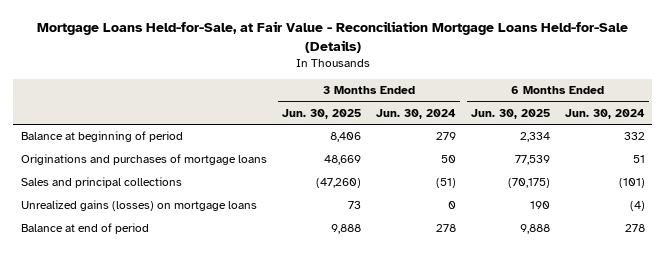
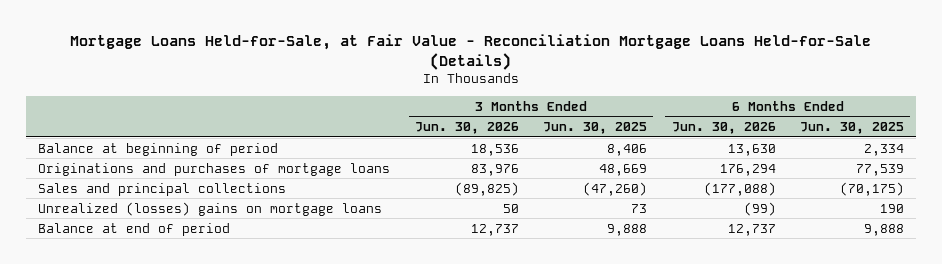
[375,108,456,119] Jun. 30, 2024 -> none
[564,108,645,119] Jun. 30, 2024 -> none
none -> [414,122,519,135] Jun. 30, 2026
none -> [671,122,776,135] Jun. 30, 2026
[20,200,257,212] Unrealized gains (losses) on mortgage loans -> [38,201,383,216] Unrealized (losses) gains on mortgage loans

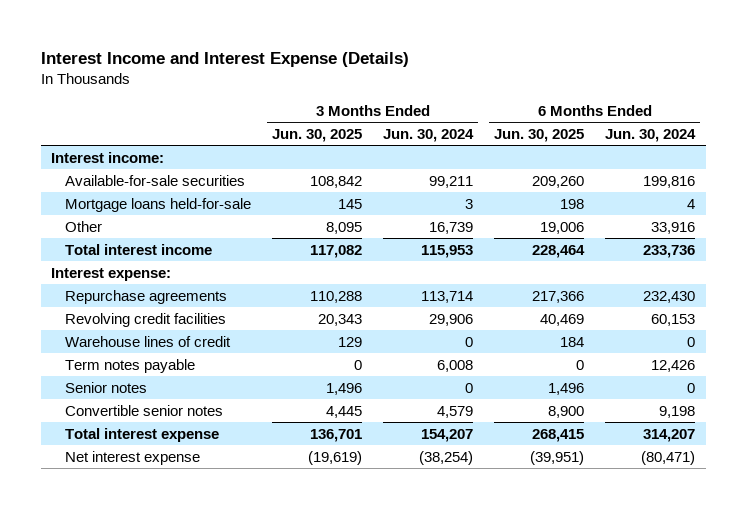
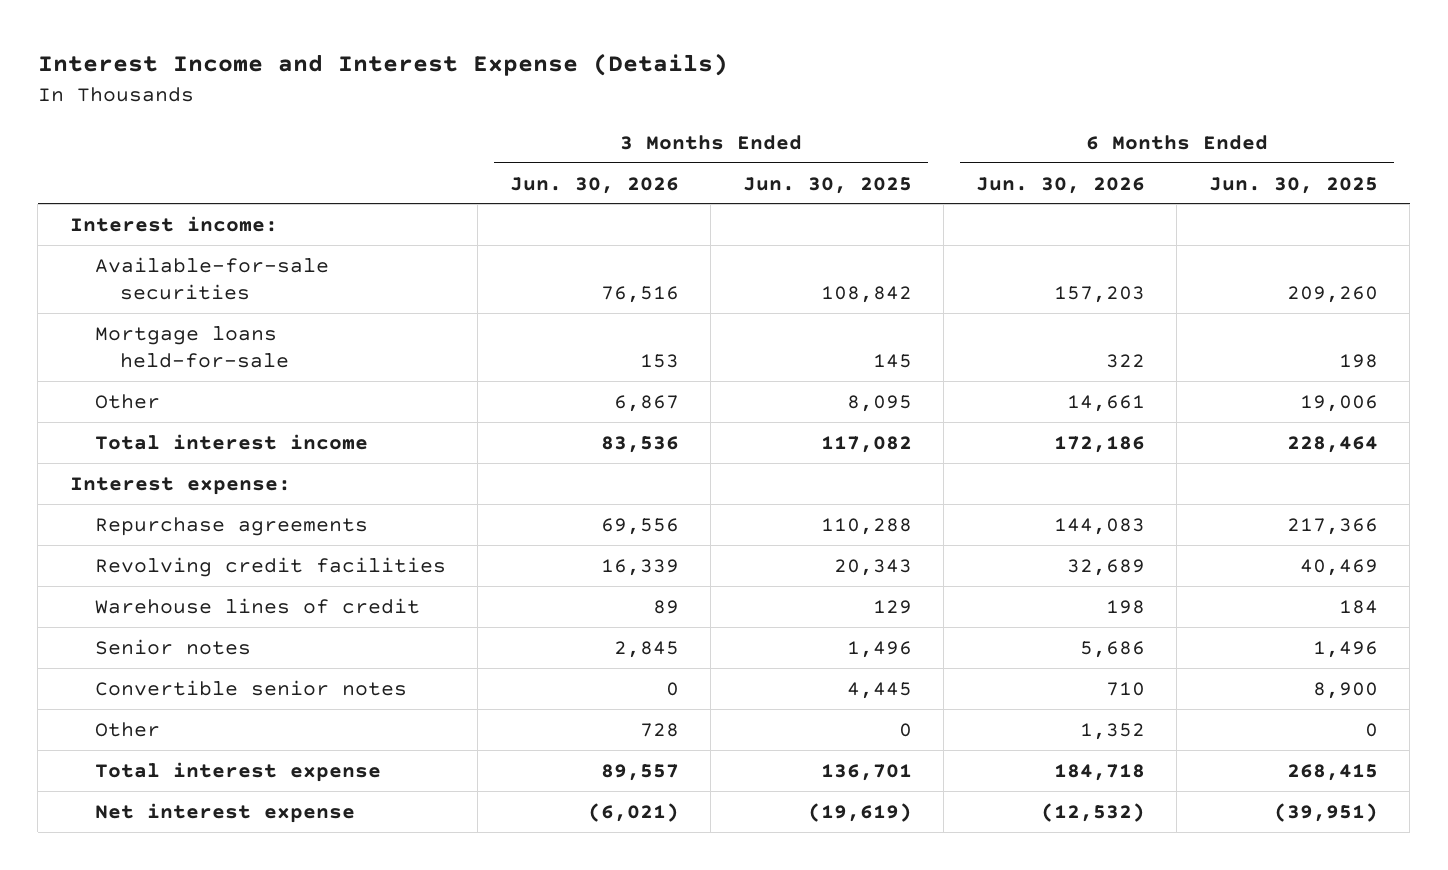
[383,128,475,142] Jun. 30, 2024 -> none
[605,128,697,142] Jun. 30, 2024 -> none
none -> [509,176,679,194] Jun. 30, 2026
none -> [975,176,1145,194] Jun. 30, 2026
[64,358,195,373] Term notes payable -> none
none -> [94,721,160,737] Other

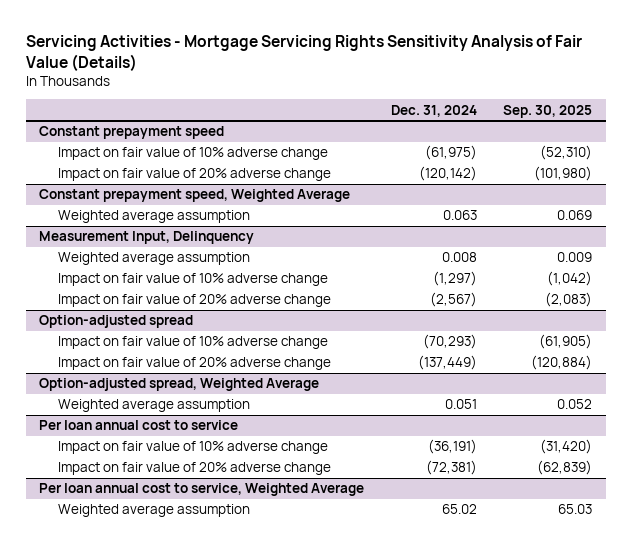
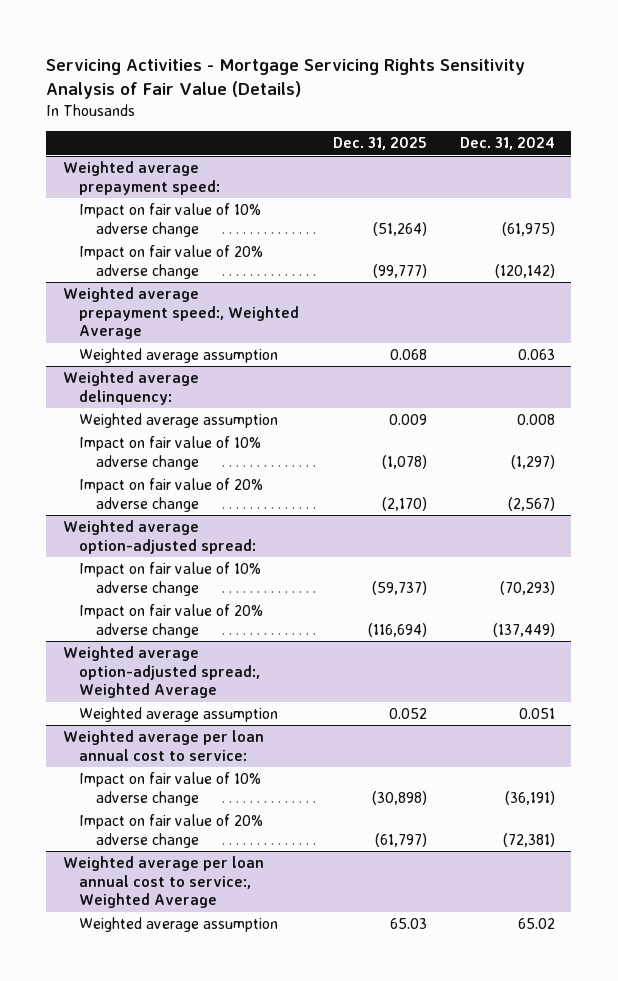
[503,104,593,118] Sep. 30, 2025 -> none
none -> [332,137,427,151] Dec. 31, 2025
[38,126,224,140] Constant prepayment speed -> [62,161,221,195] Weighted average prepayment speed:
[38,189,350,203] Constant prepayment speed, Weighted Average -> [62,287,300,340] Weighted average prepayment speed:, Weighted Average
[38,231,254,245] Measurement Input, Delinquency -> [62,371,199,405] Weighted average delinquency:
[38,315,193,329] Option-adjusted spread -> [62,520,257,554] Weighted average option-adjusted spread:
[38,378,319,392] Option-adjusted spread, Weighted Average -> [62,646,261,699] Weighted average option-adjusted spread:, Weighted Average
[38,420,238,431] Per loan annual cost to service -> [62,730,264,761] Weighted average per loan annual cost to service:
[38,483,364,497] Per loan annual cost to service, Weighted Average -> [62,856,264,909] Weighted average per loan annual cost to service:, Weighted Average

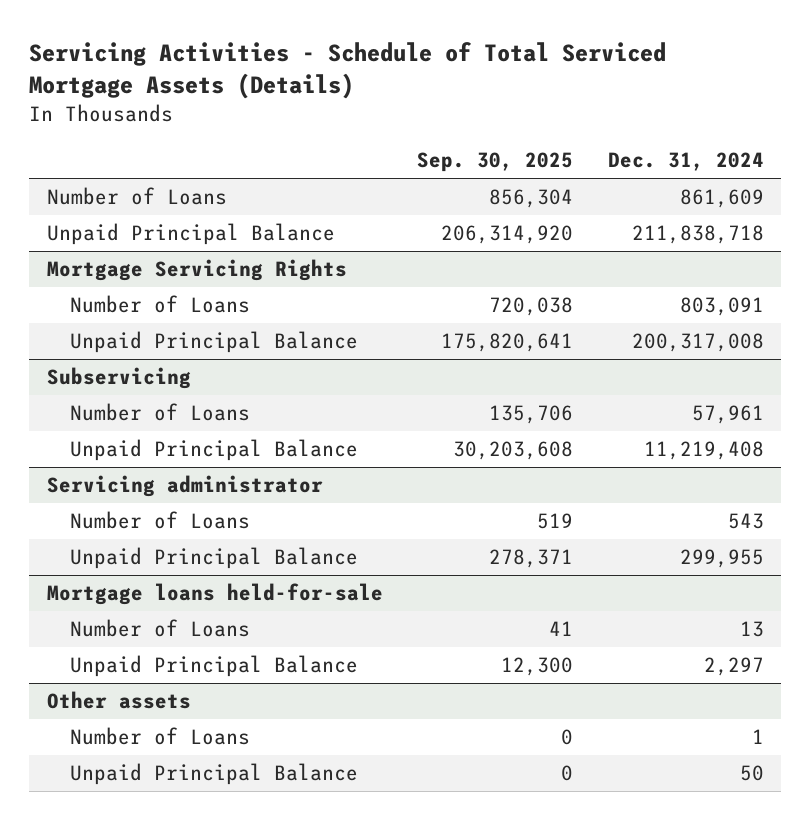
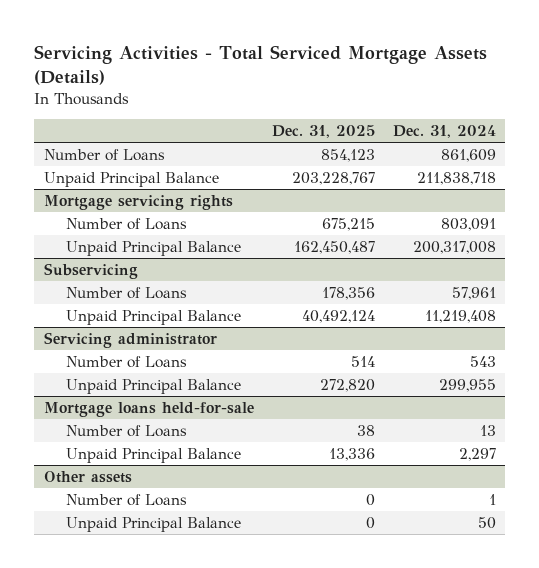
[29,42,667,100] Servicing Activities - Schedule of Total Serviced Mortgage Assets (Details) -> [34,44,488,85] Servicing Activities - Total Serviced Mortgage Assets (Details)
[417,152,574,173] Sep. 30, 2025 -> none
none -> [271,125,375,139] Dec. 31, 2025
[46,259,347,282] Mortgage Servicing Rights -> [43,195,233,211] Mortgage servicing rights

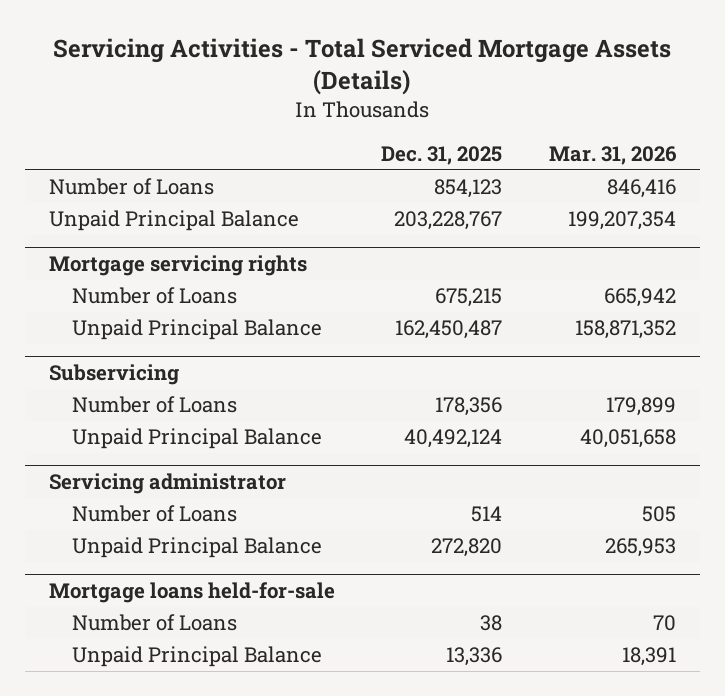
[392,125,496,139] Dec. 31, 2024 -> none
none -> [549,146,678,166] Mar. 31, 2026
[43,471,132,484] Other assets -> none
[65,494,187,507] Number of Loans -> none
[65,517,241,533] Unpaid Principal Balance -> none

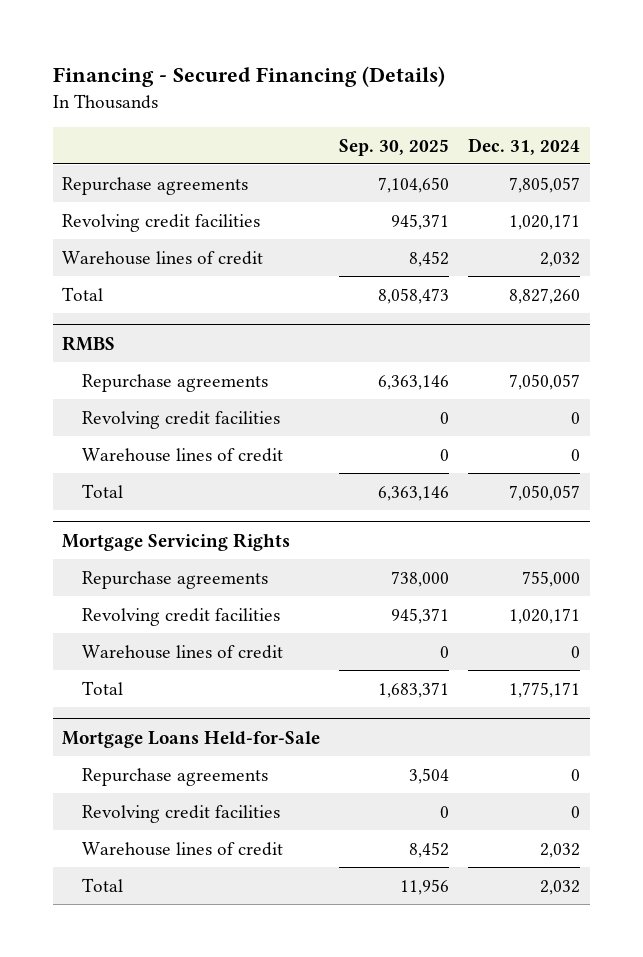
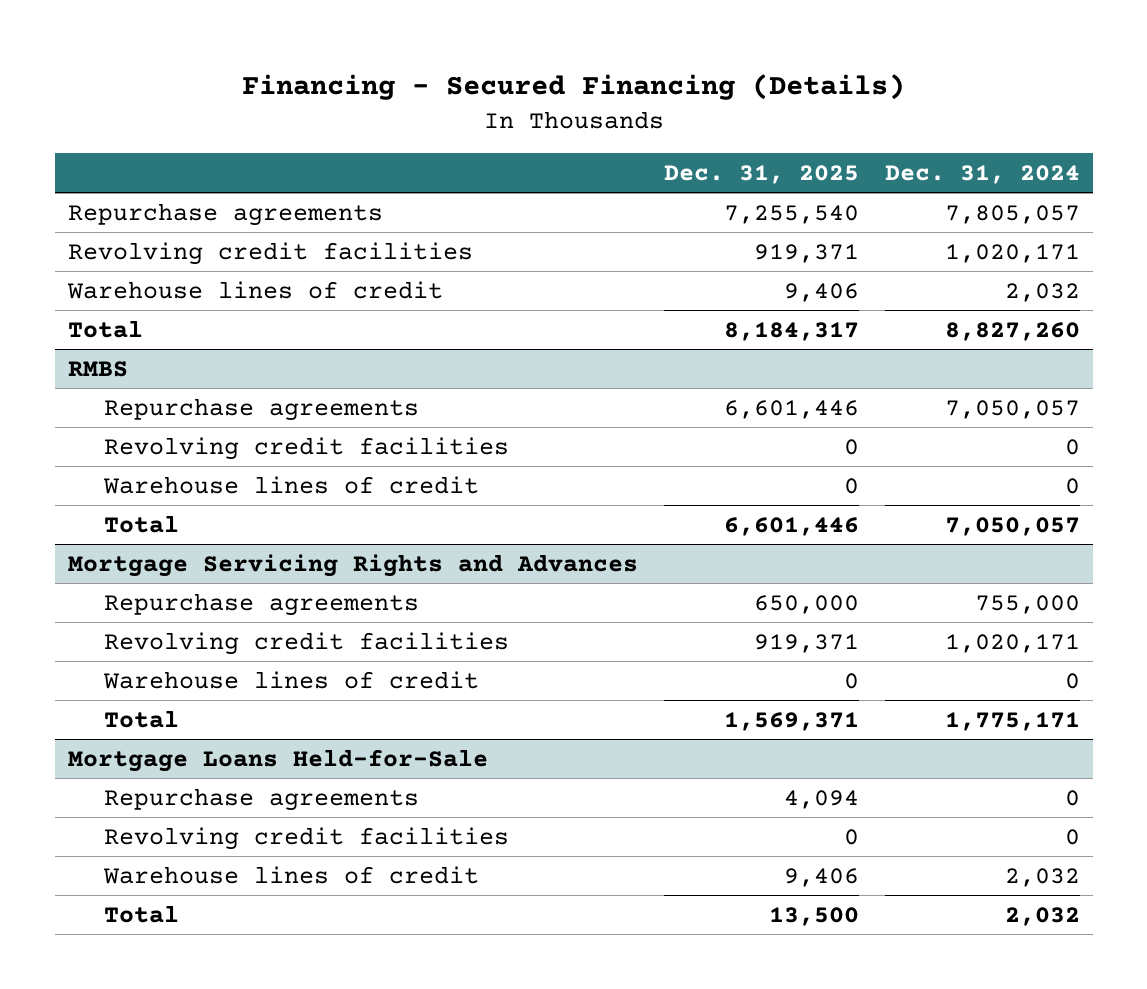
[339,138,450,156] Sep. 30, 2025 -> none
none -> [663,164,859,184] Dec. 31, 2025
[62,532,291,551] Mortgage Servicing Rights -> [67,553,638,577] Mortgage Servicing Rights and Advances

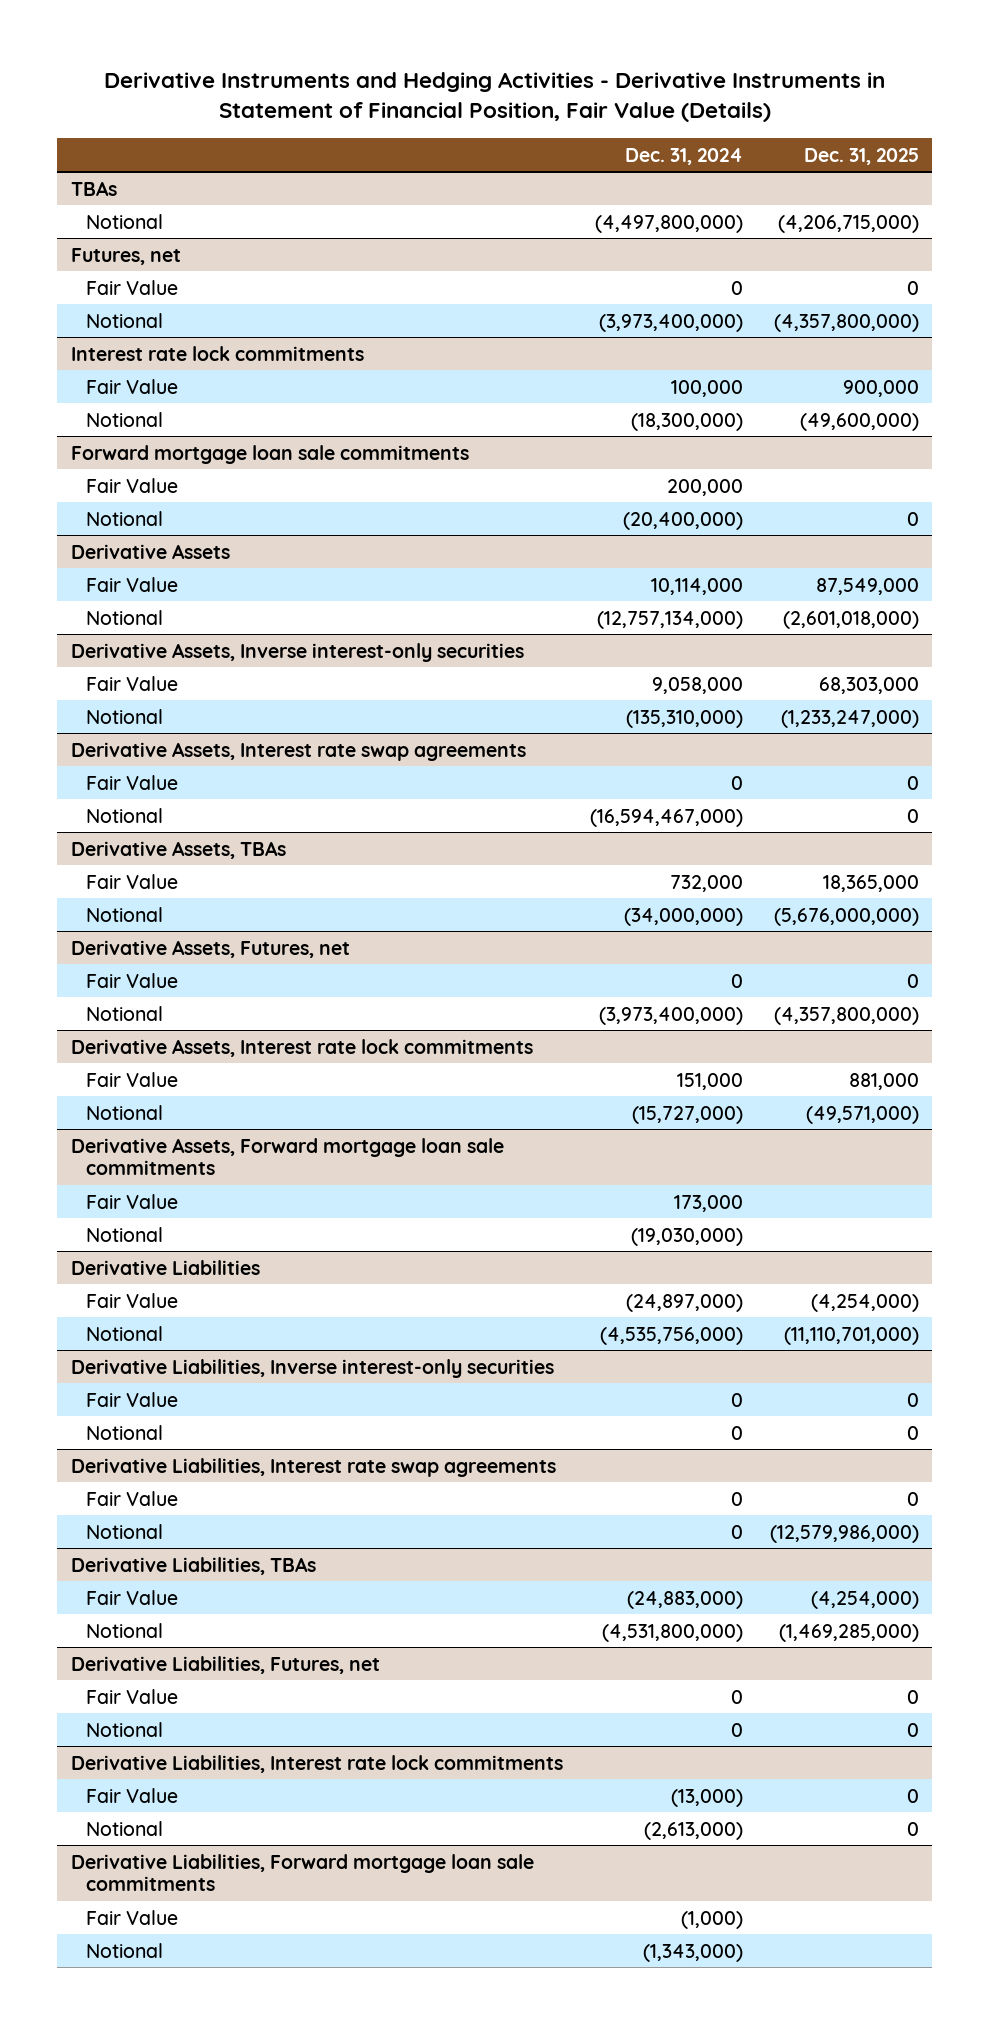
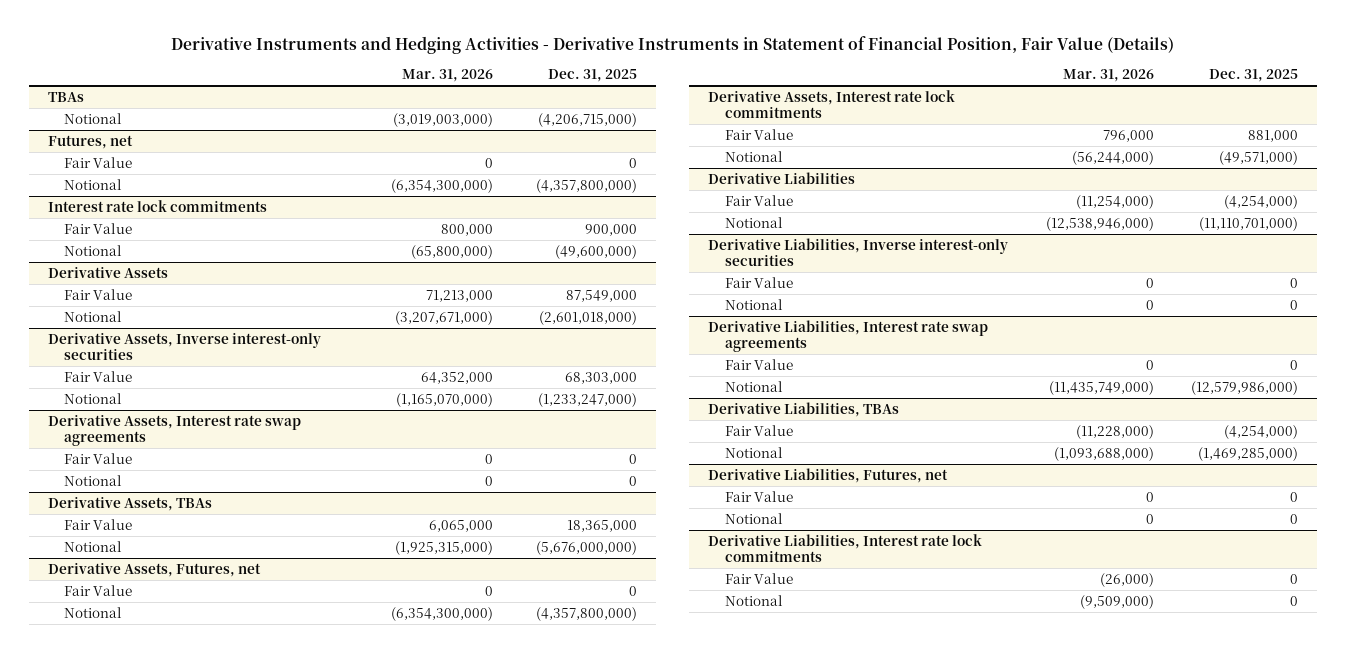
[624,147,743,165] Dec. 31, 2024 -> none
none -> [402,68,494,82] Mar. 31, 2026
[70,444,469,464] Forward mortgage loan sale commitments -> none
[85,477,178,493] Fair Value -> none
[85,510,163,526] Notional -> none
[70,1137,504,1176] Derivative Assets, Forward mortgage loan sale commitments -> none
[85,1193,178,1209] Fair Value -> none
[85,1226,163,1242] Notional -> none
[70,1853,534,1892] Derivative Liabilities, Forward mortgage loan sale commitments -> none
[85,1909,178,1925] Fair Value -> none
[85,1942,163,1958] Notional -> none

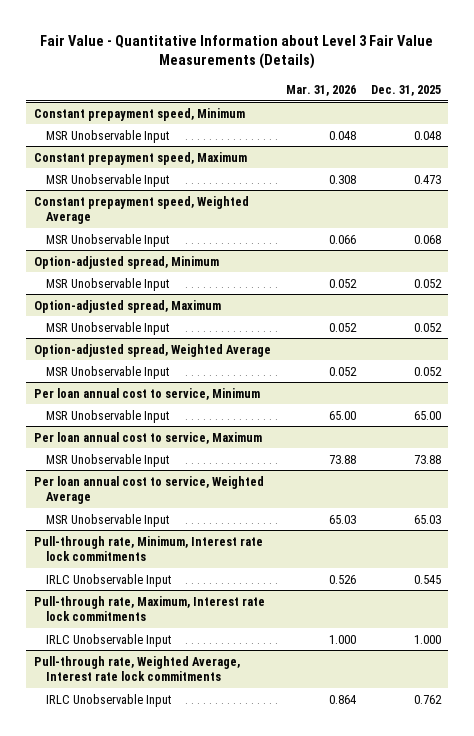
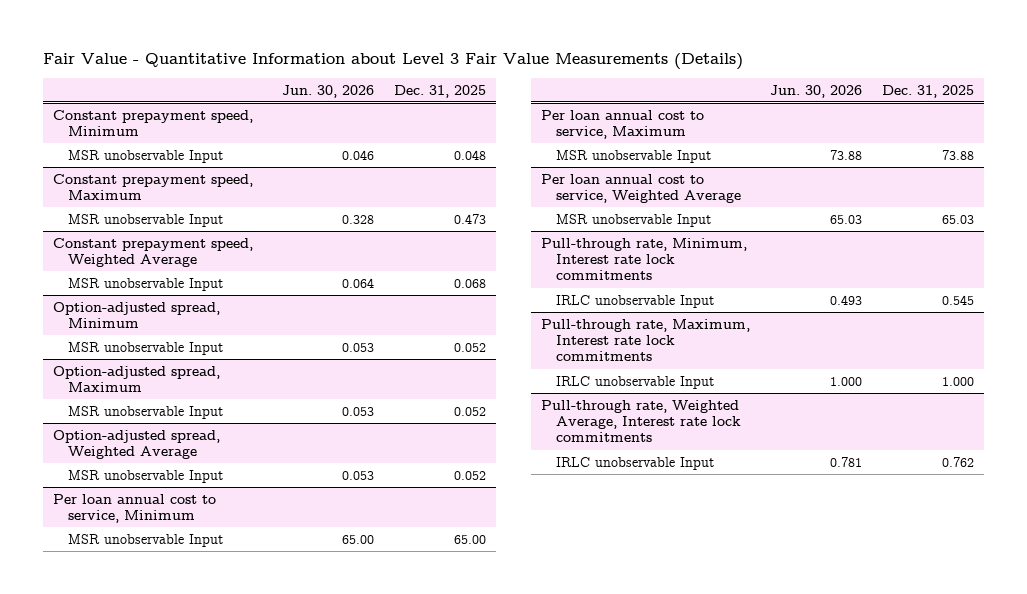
[285,84,356,96] Mar. 31, 2026 -> none
none -> [281,84,374,98] Jun. 30, 2026
[46,129,170,143] MSR Unobservable Input -> [67,149,223,163] MSR unobservable Input
[46,173,170,187] MSR Unobservable Input -> [67,213,223,227] MSR unobservable Input
[46,233,170,247] MSR Unobservable Input -> [67,277,223,291] MSR unobservable Input
[46,277,170,291] MSR Unobservable Input -> [67,341,223,355] MSR unobservable Input
[46,321,170,335] MSR Unobservable Input -> [67,405,223,419] MSR unobservable Input
[46,365,170,379] MSR Unobservable Input -> [67,469,223,483] MSR unobservable Input
[46,409,170,423] MSR Unobservable Input -> [67,533,223,547] MSR unobservable Input
[46,453,170,467] MSR Unobservable Input -> [555,149,711,163] MSR unobservable Input
[46,513,170,527] MSR Unobservable Input -> [555,213,711,227] MSR unobservable Input
[46,573,172,587] IRLC Unobservable Input -> [555,294,714,308] IRLC unobservable Input
[46,633,172,647] IRLC Unobservable Input -> [555,375,714,389] IRLC unobservable Input
[46,693,172,707] IRLC Unobservable Input -> [555,456,714,470] IRLC unobservable Input

